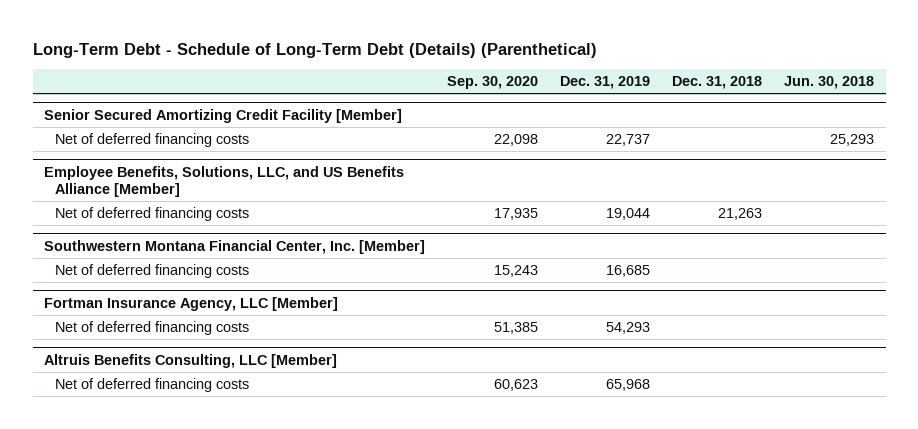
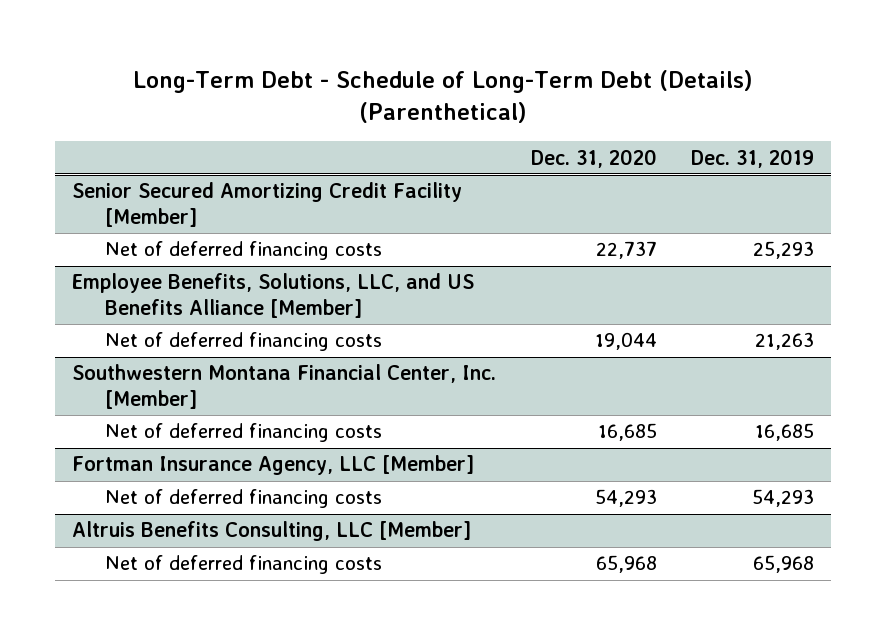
[446,76,538,90] Sep. 30, 2020 -> none
[672,76,763,90] Dec. 31, 2018 -> none
[784,76,875,90] Jun. 30, 2018 -> none
none -> [530,148,657,168] Dec. 31, 2020
[606,134,651,147] 22,737 -> [753,241,815,260] 25,293
[606,208,651,221] 19,044 -> [755,332,815,351] 21,263

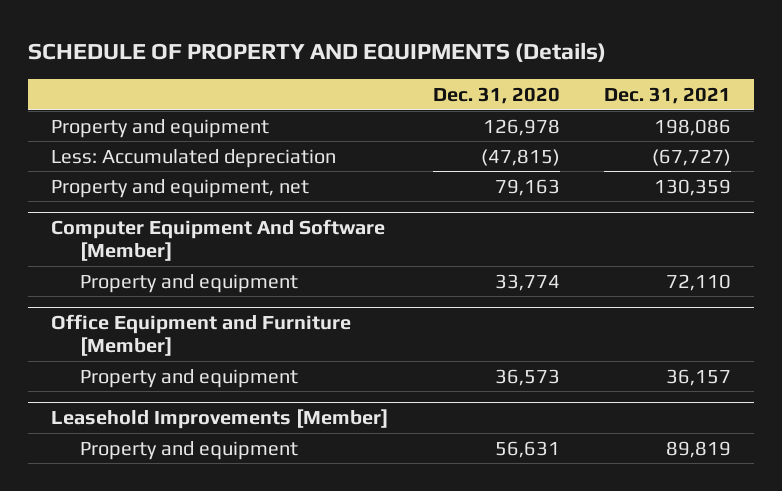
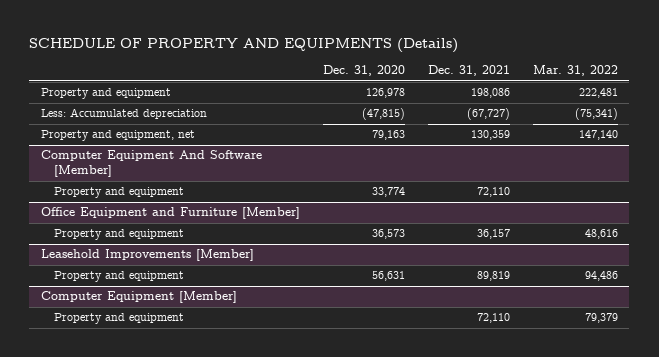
none -> [532,65,618,77] Mar. 31, 2022
none -> [40,291,237,304] Computer Equipment [Member]
none -> [54,313,185,325] Property and equipment

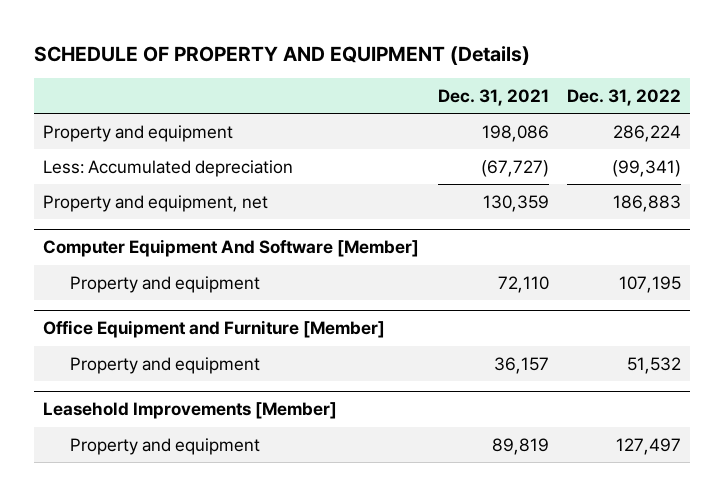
[29,37,459,53] SCHEDULE OF PROPERTY AND EQUIPMENTS (Details) -> [34,46,531,66] SCHEDULE OF PROPERTY AND EQUIPMENT (Details)
[322,65,405,77] Dec. 31, 2020 -> none
[532,65,618,77] Mar. 31, 2022 -> none
none -> [566,88,681,106] Dec. 31, 2022
[40,291,237,304] Computer Equipment [Member] -> none
[54,313,185,325] Property and equipment -> none

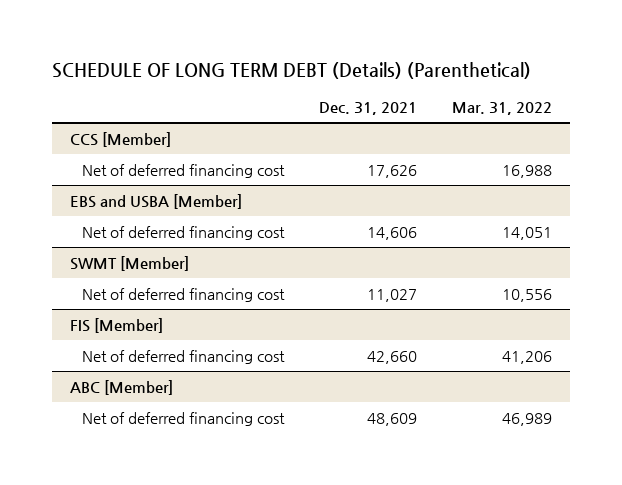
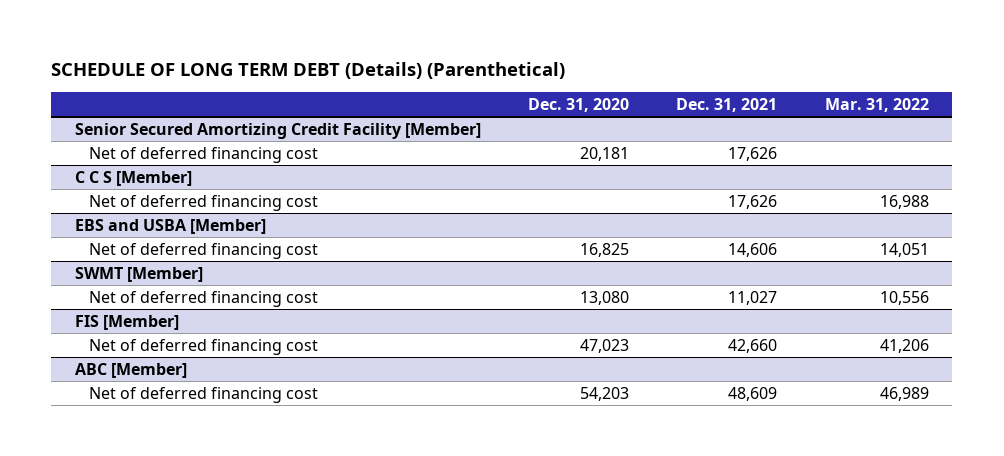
none -> [528,97,630,112] Dec. 31, 2020
none -> [74,122,481,139] Senior Secured Amortizing Credit Facility [Member]
none -> [88,146,318,163] Net of deferred financing cost
[69,131,171,147] CCS [Member] -> [74,170,192,186] C C S [Member]

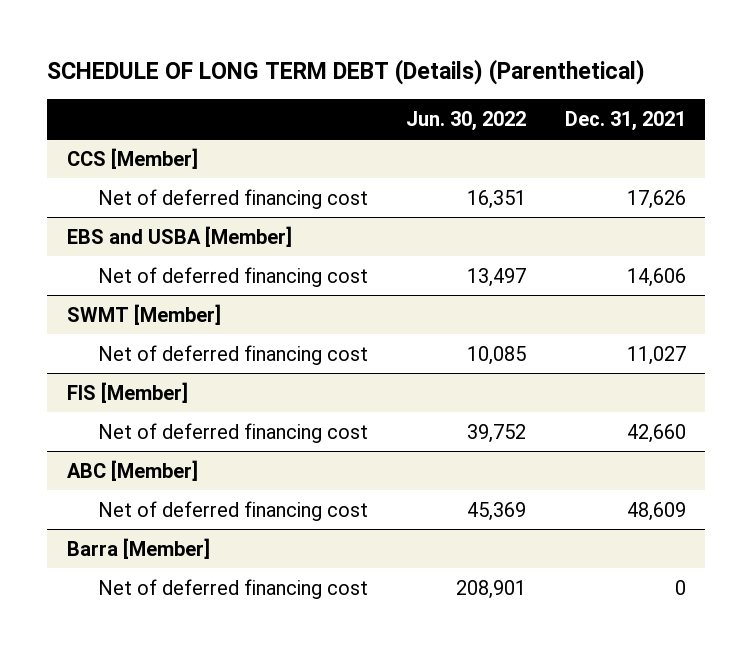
[528,97,630,112] Dec. 31, 2020 -> none
[824,97,929,112] Mar. 31, 2022 -> none
none -> [406,110,527,131] Jun. 30, 2022
[74,122,481,139] Senior Secured Amortizing Credit Facility [Member] -> none
[88,146,318,163] Net of deferred financing cost -> none
[74,170,192,186] C C S [Member] -> [66,147,198,169] CCS [Member]
none -> [66,537,210,559] Barra [Member]
none -> [97,578,368,599] Net of deferred financing cost

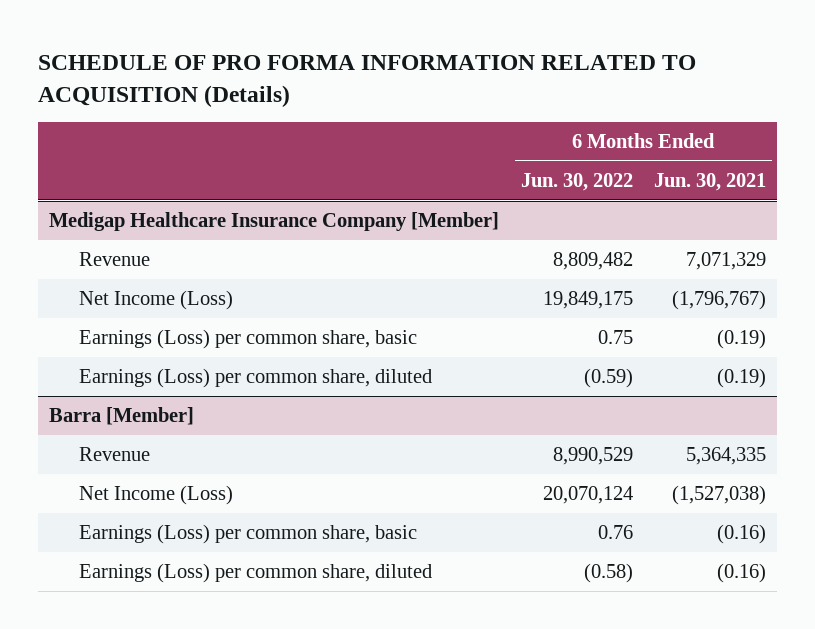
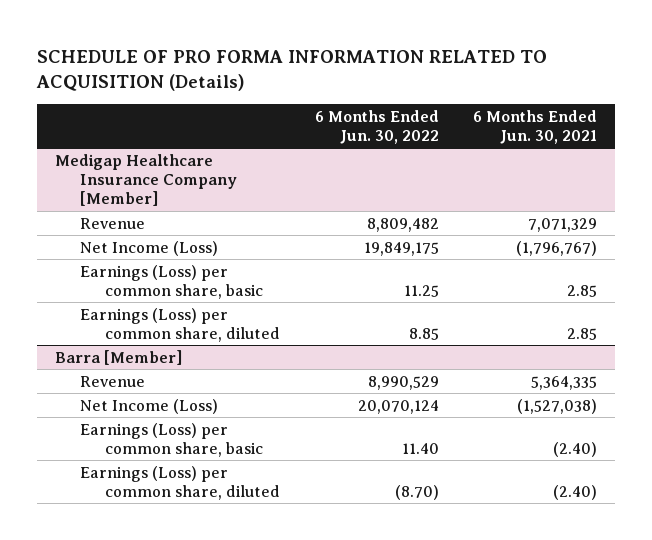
[597,330,633,345] 0.75 -> [403,284,439,297] 11.25
[717,329,767,350] (0.19) -> [567,284,598,297] 2.85
[583,368,633,389] (0.59) -> [408,327,439,340] 8.85
[717,368,767,389] (0.19) -> [567,327,598,340] 2.85
[597,525,633,540] 0.76 -> [401,442,439,454] 11.40
[717,524,767,545] (0.16) -> [553,441,598,457] (2.40)
[583,563,633,584] (0.58) -> [394,484,439,500] (8.70)
[717,563,767,584] (0.16) -> [553,484,598,500] (2.40)

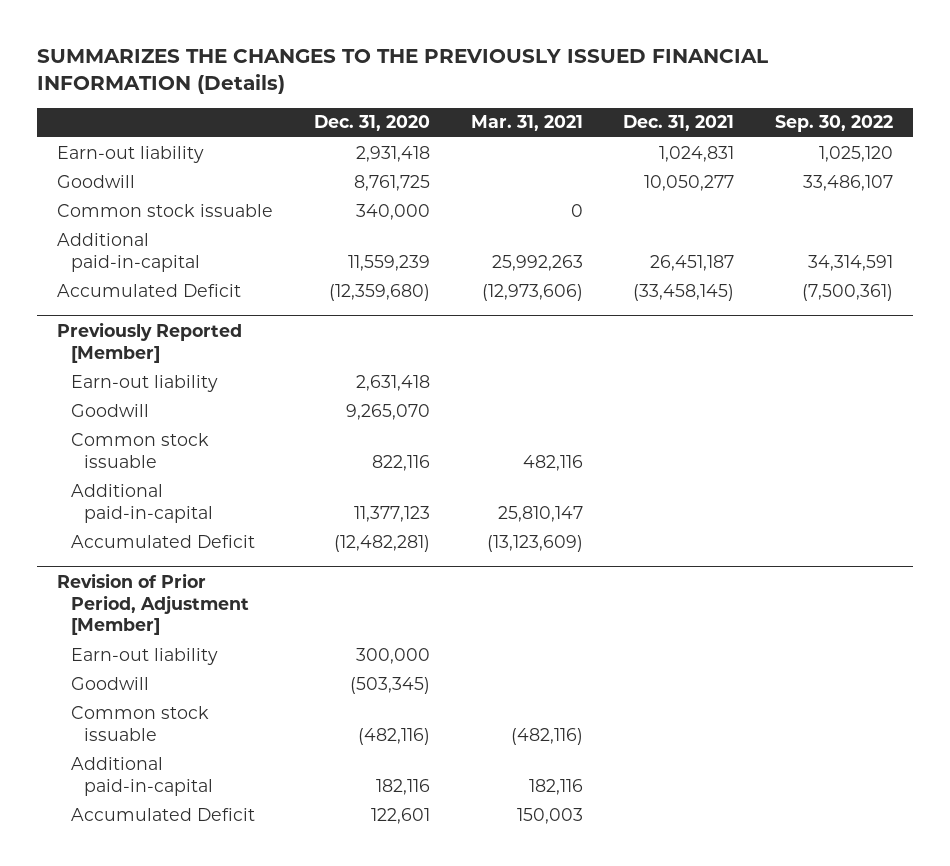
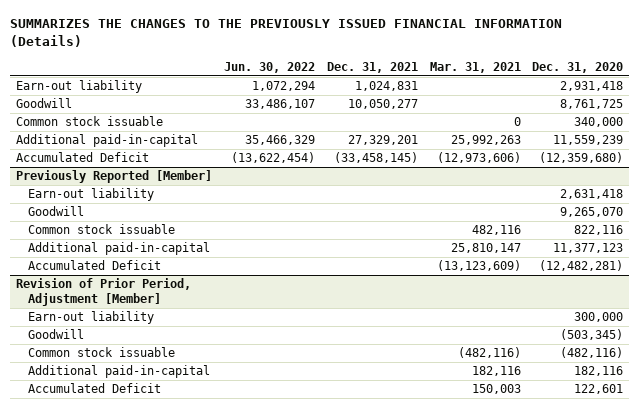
[775,115,894,133] Sep. 30, 2022 -> none
none -> [224,61,316,73] Jun. 30, 2022
[650,254,735,271] 26,451,187 -> [347,135,418,146] 27,329,201

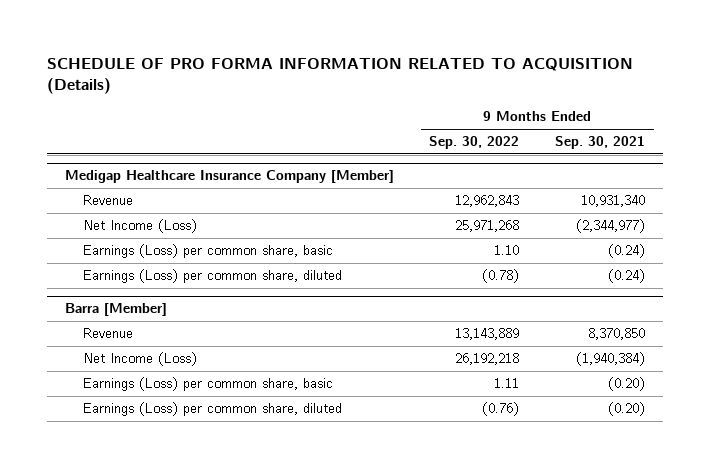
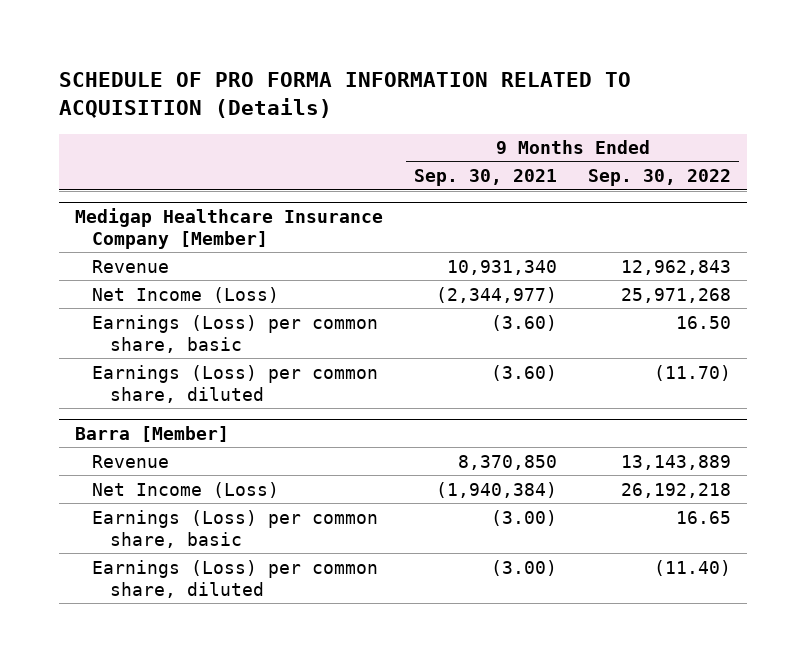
[494,245,520,256] 1.10 -> [676,315,732,329] 16.50
[607,244,645,259] (0.24) -> [491,314,558,331] (3.60)
[482,269,520,284] (0.78) -> [654,364,732,381] (11.70)
[607,269,645,284] (0.24) -> [491,364,558,381] (3.60)
[494,378,520,389] 1.11 -> [676,510,732,524] 16.65
[607,377,645,392] (0.20) -> [491,509,558,526] (3.00)
[482,402,520,417] (0.76) -> [654,559,732,576] (11.40)
[607,402,645,417] (0.20) -> [491,559,558,576] (3.00)

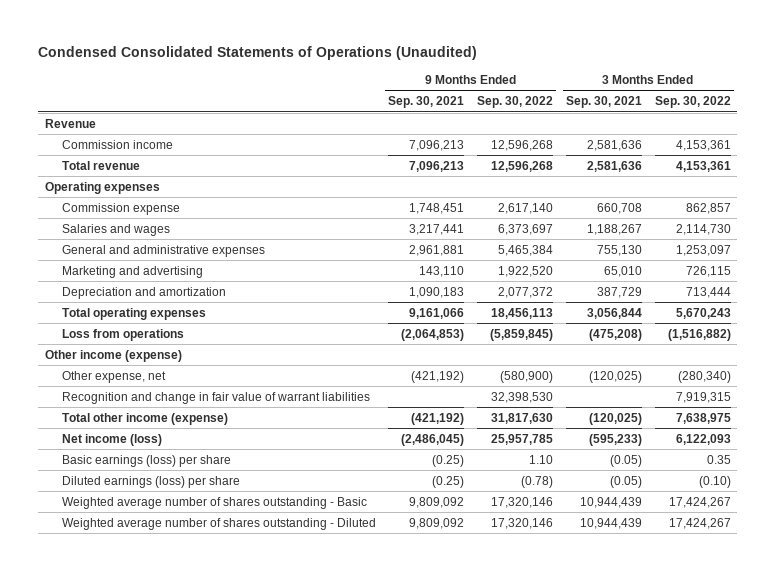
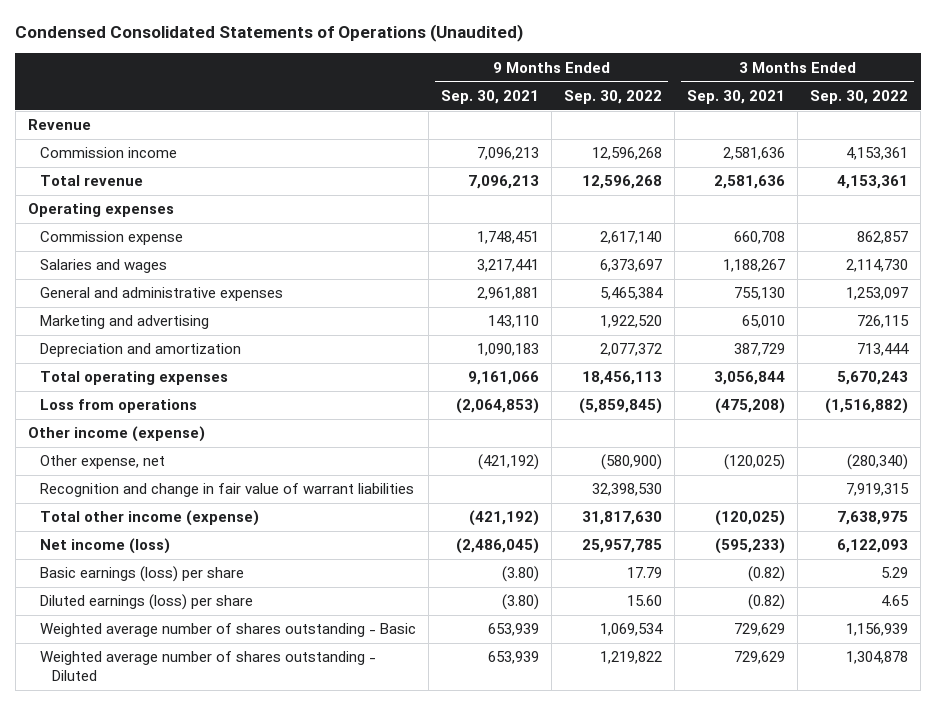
[432,454,465,467] (0.25) -> [501,566,539,583] (3.80)
[529,454,554,464] 1.10 -> [627,567,663,579] 17.79
[609,454,642,467] (0.05) -> [748,566,786,583] (0.82)
[706,454,731,464] 0.35 -> [881,567,909,579] 5.29
[432,475,465,488] (0.25) -> [501,594,539,611] (3.80)
[521,475,554,488] (0.78) -> [627,595,663,607] 15.60
[609,475,642,488] (0.05) -> [748,594,786,611] (0.82)
[698,475,731,488] (0.10) -> [881,595,910,607] 4.65
[409,496,465,508] 9,809,092 -> [487,623,539,637] 653,939
[491,496,554,508] 17,320,146 -> [600,623,664,637] 1,069,534
[579,496,642,508] 10,944,439 -> [734,623,786,637] 729,629
[668,496,731,508] 17,424,267 -> [846,623,909,637] 1,156,939
[409,517,465,529] 9,809,092 -> [487,651,539,665] 653,939
[491,517,554,529] 17,320,146 -> [600,651,663,665] 1,219,822
[579,517,642,529] 10,944,439 -> [734,651,786,665] 729,629
[668,517,731,529] 17,424,267 -> [846,651,909,665] 1,304,878

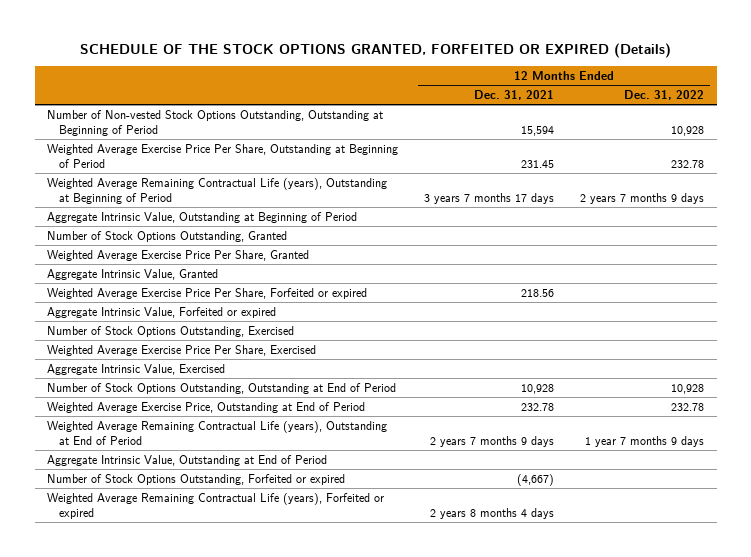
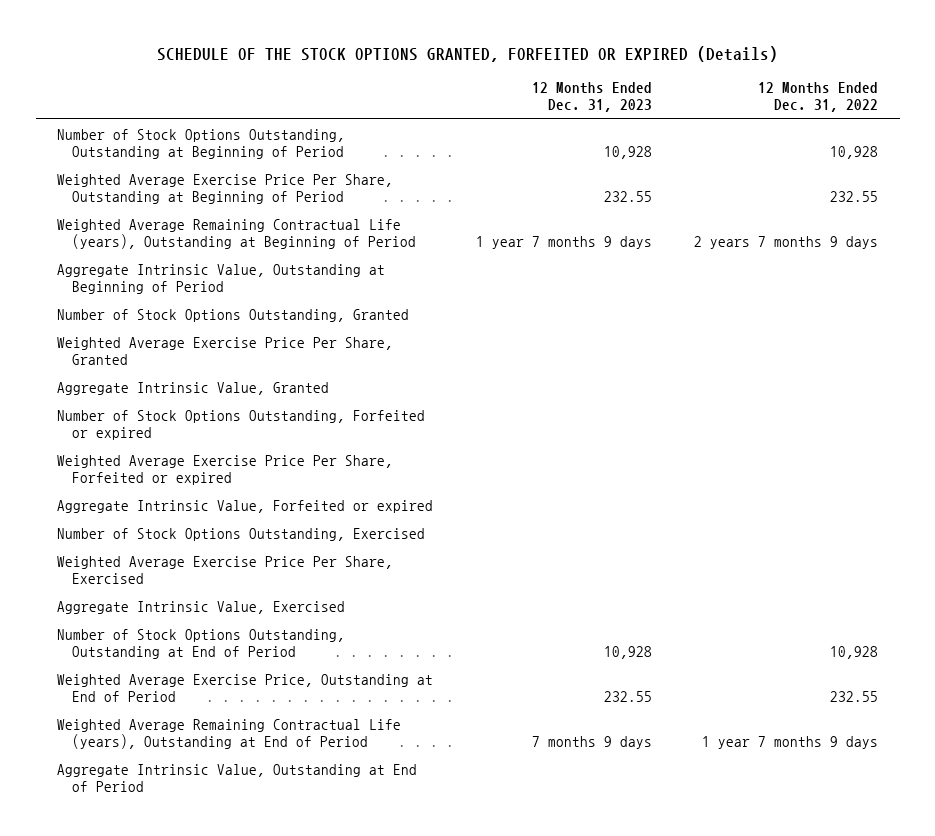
[474,89,555,100] Dec. 31, 2021 -> none
none -> [531,82,652,113] 12 Months Ended Dec. 31, 2023
[47,109,384,136] Number of Non-vested Stock Options Outstanding, Outstanding at Beginning of Period -> [57,128,346,159] Number of Stock Options Outstanding, Outstanding at Beginning of Period
[670,159,704,168] 232.78 -> [830,190,879,202] 232.55
[47,473,346,485] Number of Stock Options Outstanding, Forfeited or expired -> [57,409,426,440] Number of Stock Options Outstanding, Forfeited or expired
[670,402,704,411] 232.78 -> [830,690,879,702] 232.55
[47,492,385,519] Weighted Average Remaining Contractual Life (years), Forfeited or expired -> none

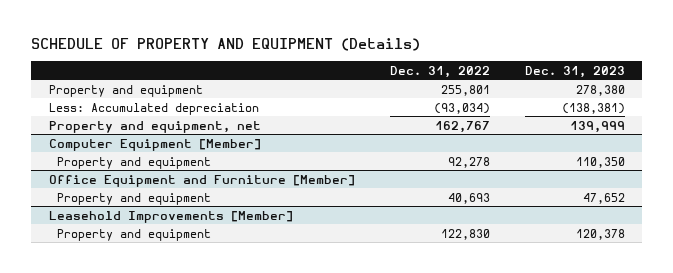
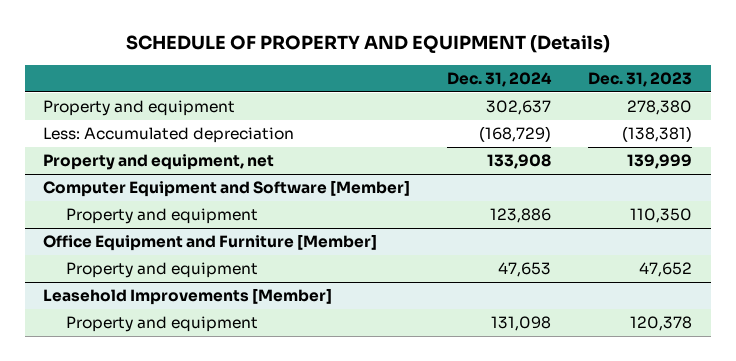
[389,65,490,78] Dec. 31, 2022 -> none
none -> [447,71,553,87] Dec. 31, 2024
[48,138,261,151] Computer Equipment [Member] -> [43,180,411,198] Computer Equipment and Software [Member]

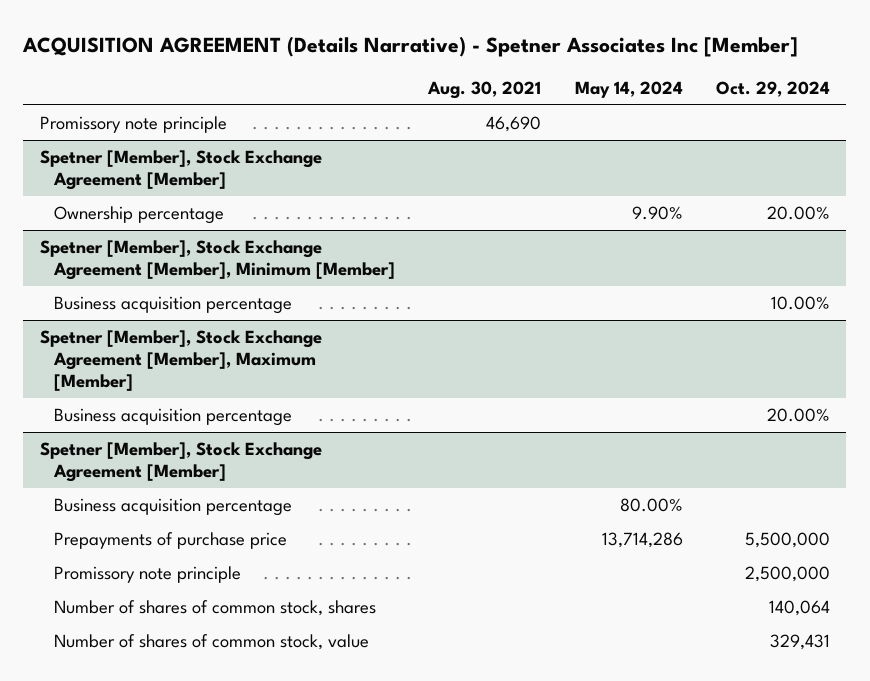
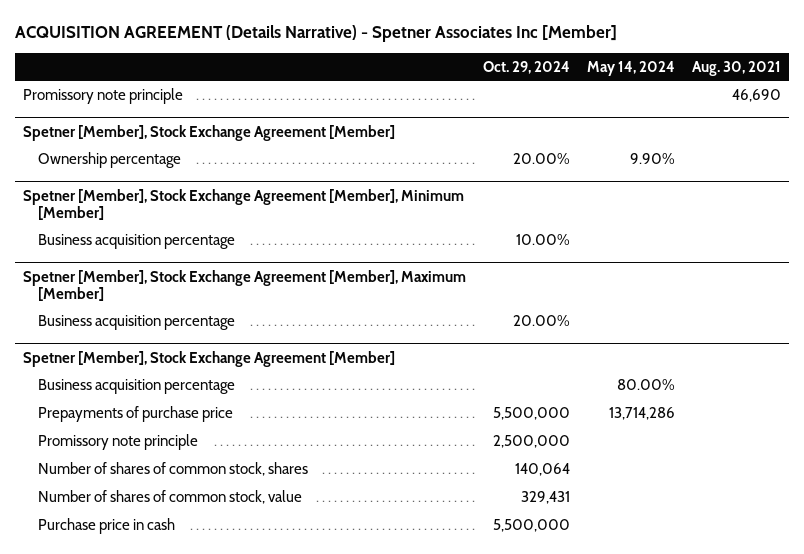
none -> [37,517,175,534] Purchase price in cash

